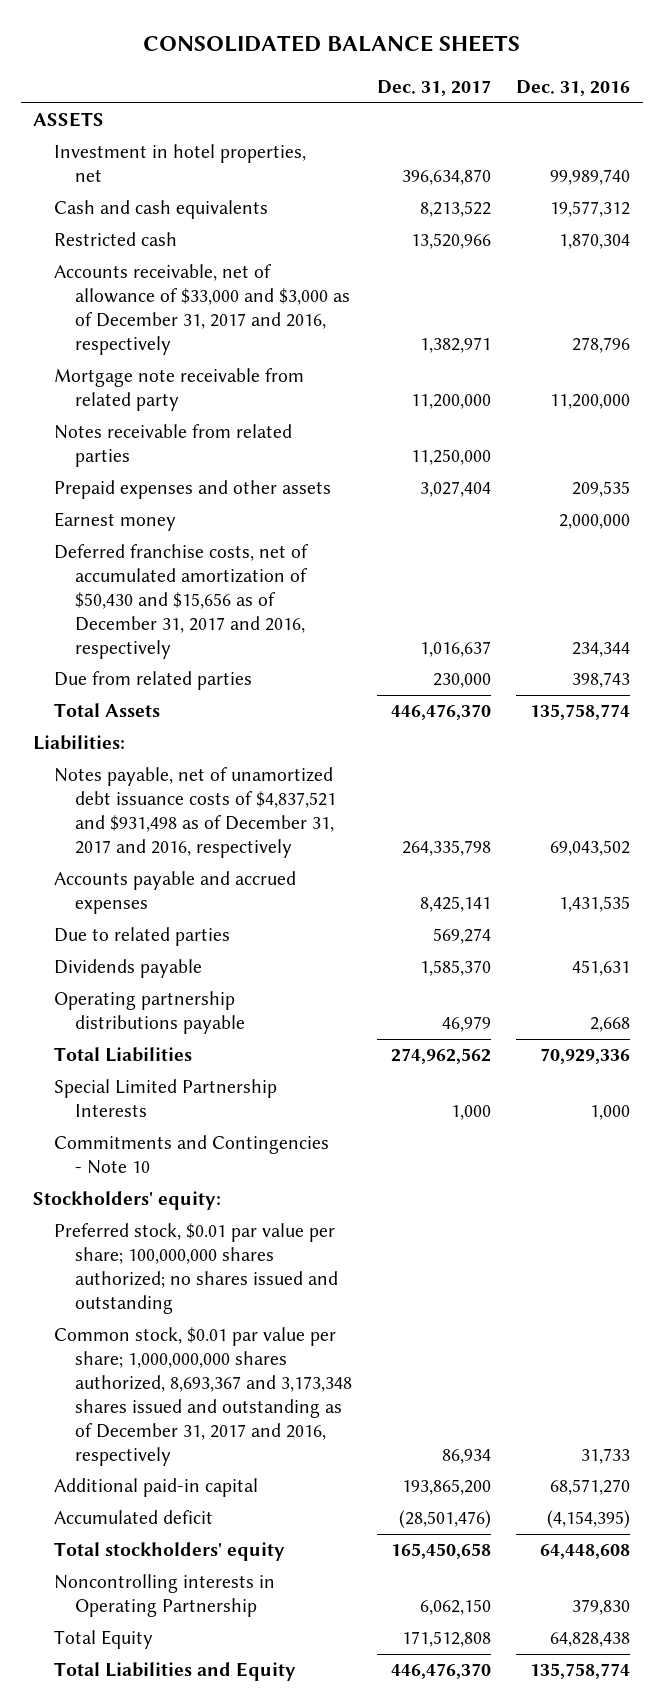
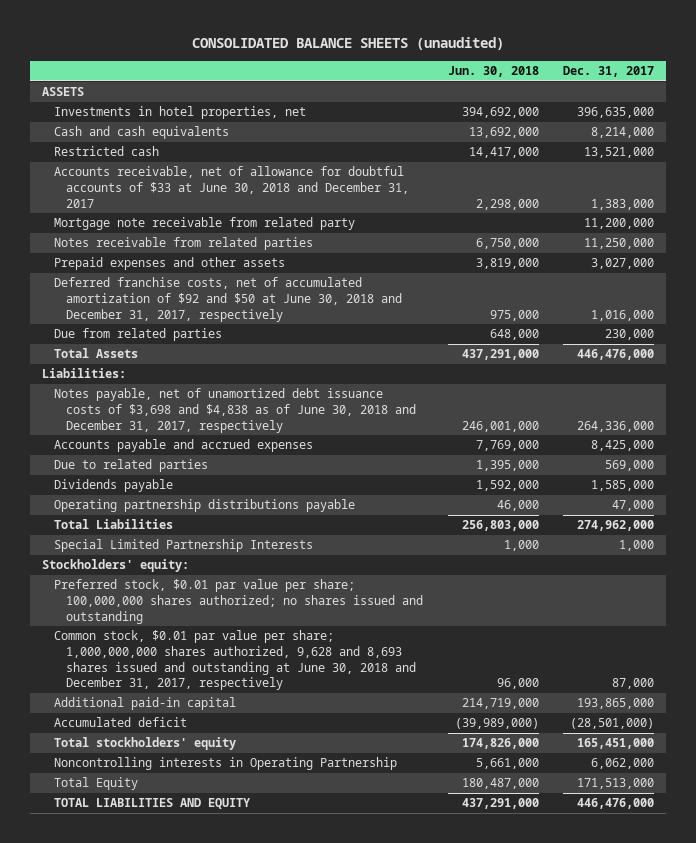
[142,35,520,53] CONSOLIDATED BALANCE SHEETS -> [192,37,505,51] CONSOLIDATED BALANCE SHEETS (unaudited)
[516,80,631,97] Dec. 31, 2016 -> none
none -> [447,65,539,77] Jun. 30, 2018
[53,144,306,183] Investment in hotel properties, net -> [53,106,306,120] Investments in hotel properties, net
[402,169,492,186] 396,634,870 -> [577,107,655,119] 396,635,000
[420,201,492,218] 8,213,522 -> [591,127,655,139] 8,214,000
[411,233,492,250] 13,520,966 -> [584,147,655,159] 13,521,000
[53,264,350,355] Accounts receivable, net of allowance of $33,000 and $3,000 as of December 31, 2017 and 2016, respectively -> [53,166,410,208] Accounts receivable, net of allowance for doubtful accounts of $33 at June 30, 2018 and December 31, 2017
[420,336,492,353] 1,382,971 -> [591,198,655,210] 1,383,000
[53,512,176,532] Earnest money -> none
[420,481,492,498] 3,027,404 -> [591,258,655,270] 3,027,000
[53,544,309,659] Deferred franchise costs, net of accumulated amortization of $50,430 and $15,656 as of December 31, 2017 and 2016, respectively -> [53,277,403,322] Deferred franchise costs, net of accumulated amortization of $92 and $50 at June 30, 2018 and December 31, 2017, respectively
[420,640,492,657] 1,016,637 -> [591,309,655,321] 1,016,000
[391,704,492,721] 446,476,370 -> [577,349,655,361] 446,476,000
[53,767,336,858] Notes payable, net of unamortized debt issuance costs of $4,837,521 and $931,498 as of December 31, 2017 and 2016, respectively -> [53,388,417,433] Notes payable, net of unamortized debt issuance costs of $3,698 and $4,838 as of June 30, 2018 and December 31, 2017, respectively
[402,839,492,856] 264,335,798 -> [577,420,655,432] 264,336,000
[420,896,492,913] 8,425,141 -> [591,440,655,452] 8,425,000
[433,928,492,945] 569,274 -> [605,460,655,472] 569,000
[420,960,492,977] 1,585,370 -> [591,480,655,492] 1,585,000
[442,1016,492,1033] 46,979 -> [612,500,655,512] 47,000
[391,1048,492,1065] 274,962,562 -> [577,520,655,532] 274,962,000
[53,1135,329,1175] Commitments and Contingencies - Note 10 -> none
[53,1327,352,1466] Common stock, $0.01 par value per share; 1,000,000,000 shares authorized, 8,693,367 and 3,173,348 shares issued and outstanding as of December 31, 2017 and 2016, respectively -> [53,630,417,691] Common stock, $0.01 par value per share; 1,000,000,000 shares authorized, 9,628 and 8,693 shares issued and outstanding at June 30, 2018 and December 31, 2017, respectively
[442,1448,492,1464] 86,934 -> [612,678,655,690] 87,000
[402,1479,492,1496] 193,865,200 -> [577,698,655,710] 193,865,000
[399,1510,492,1529] (28,501,476) -> [570,718,655,730] (28,501,000)
[391,1543,492,1560] 165,450,658 -> [577,738,655,750] 165,451,000
[420,1599,492,1616] 6,062,150 -> [591,758,655,770] 6,062,000
[402,1631,492,1648] 171,512,808 -> [577,778,655,790] 171,513,000
[53,1662,296,1682] Total Liabilities and Equity -> [53,798,250,810] TOTAL LIABILITIES AND EQUITY
[391,1663,492,1680] 446,476,370 -> [577,798,655,810] 446,476,000

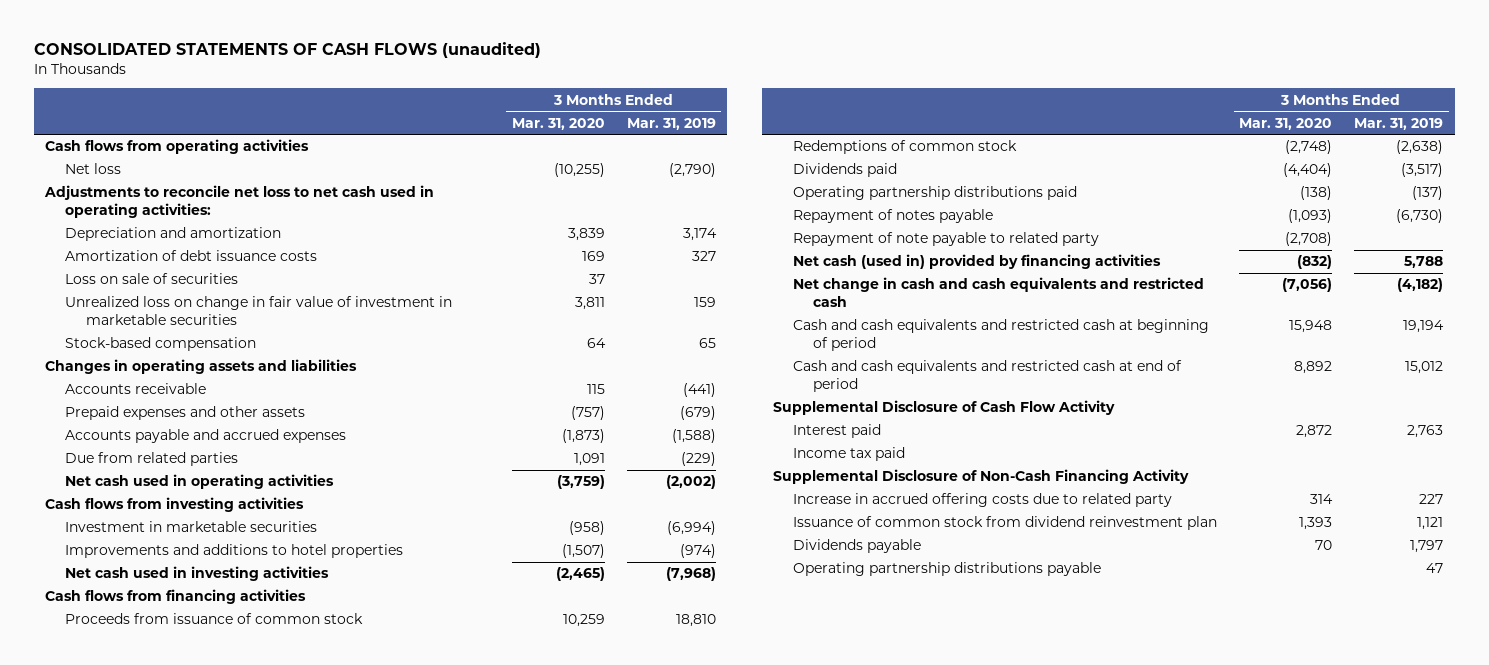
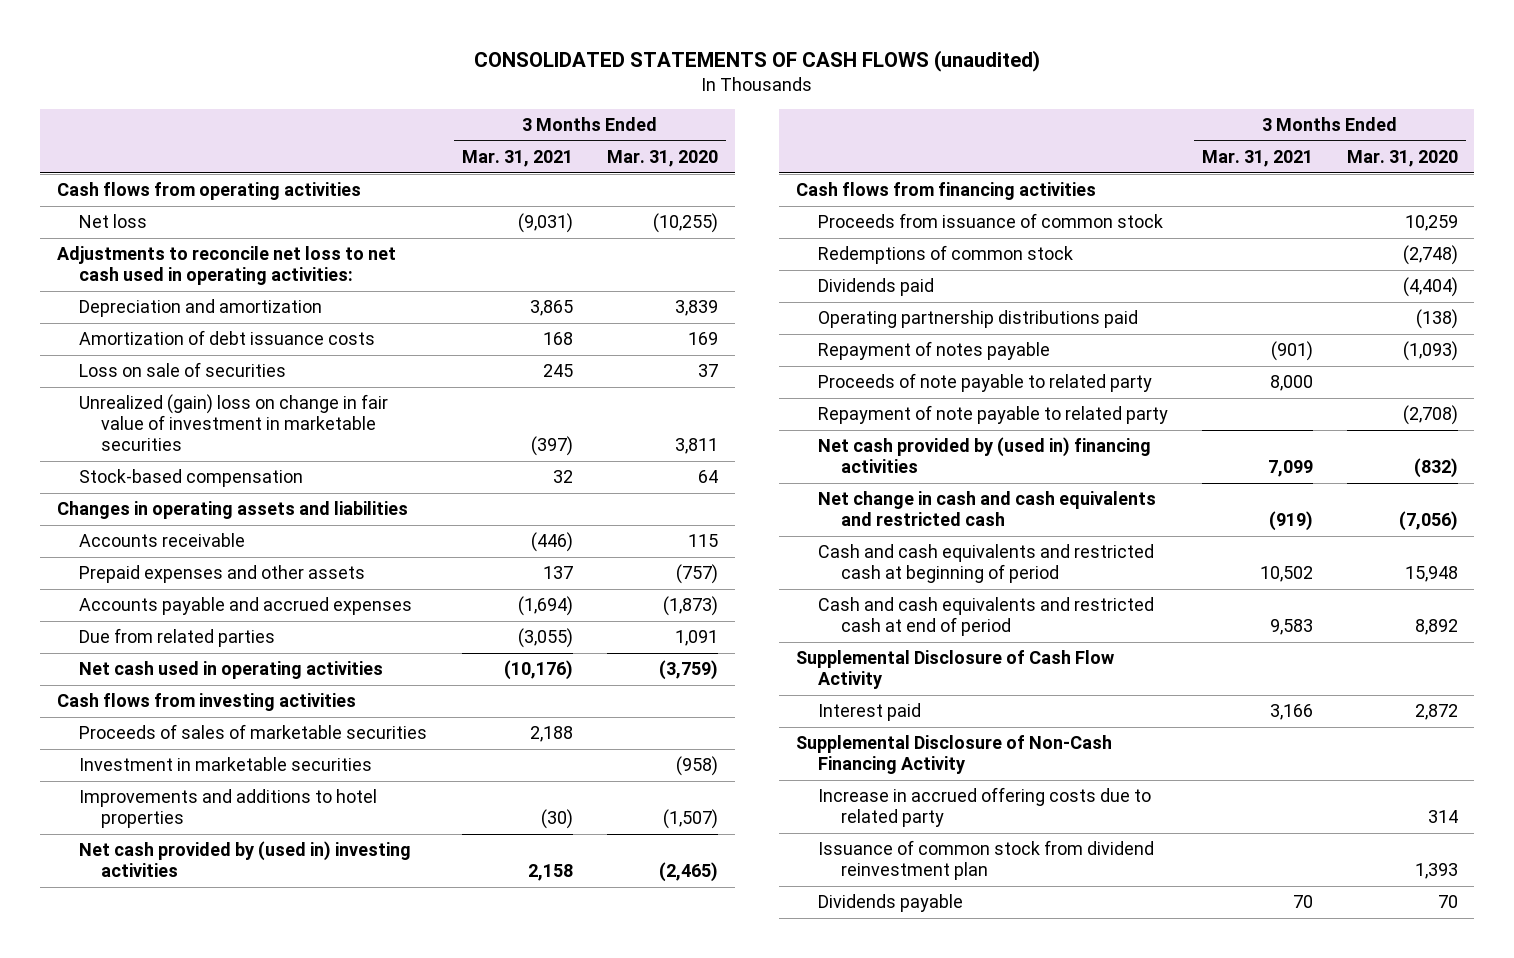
[626,117,716,130] Mar. 31, 2019 -> none
none -> [462,150,574,168] Mar. 31, 2021
[65,296,453,326] Unrealized loss on change in fair value of investment in marketable securities -> [78,394,388,452] Unrealized (gain) loss on change in fair value of investment in marketable securities
none -> [78,724,427,740] Proceeds of sales of marketable securities
[65,566,330,582] Net cash used in investing activities -> [78,841,411,878] Net cash provided by (used in) investing activities
none -> [818,373,1153,393] Proceeds of note payable to related party
[793,254,1162,270] Net cash (used in) provided by financing activities -> [818,437,1152,474] Net cash provided by (used in) financing activities
[793,447,906,462] Income tax paid -> none
[793,562,1102,577] Operating partnership distributions payable -> none

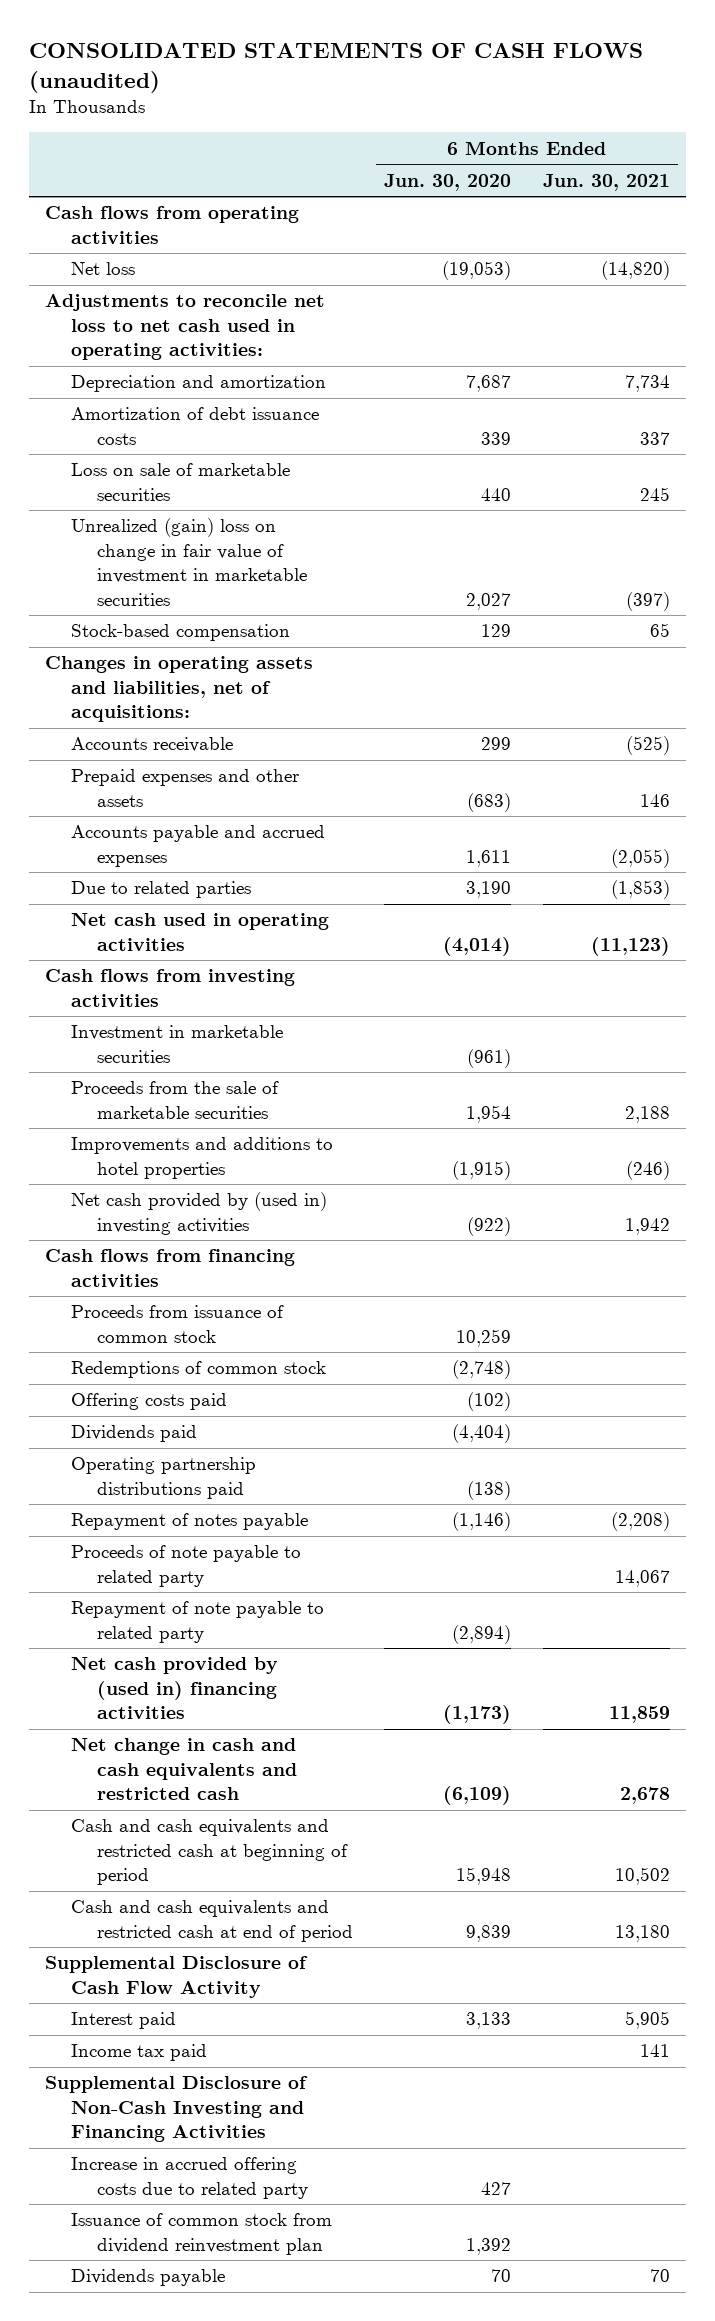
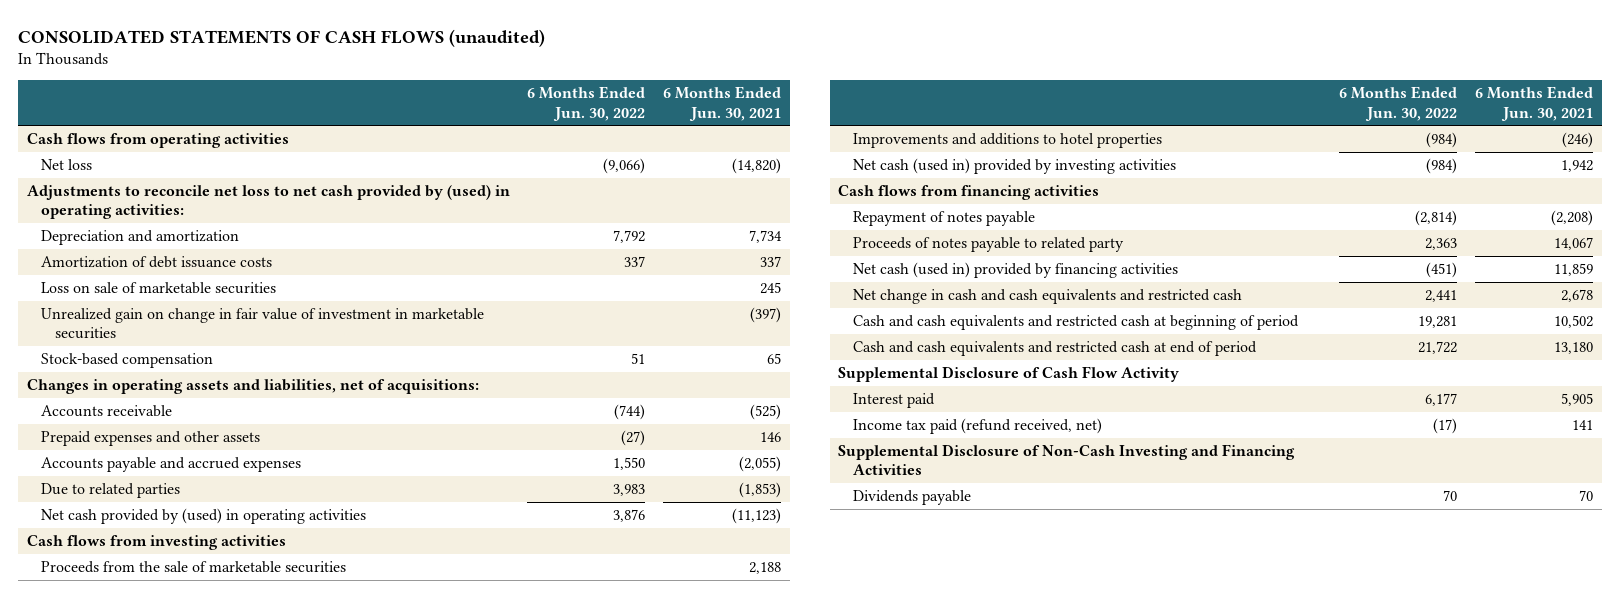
[384,173,512,191] Jun. 30, 2020 -> none
none -> [527,86,646,121] 6 Months Ended Jun. 30, 2022
[44,294,325,361] Adjustments to reconcile net loss to net cash used in operating activities: -> [26,185,510,220] Adjustments to reconcile net loss to net cash provided by (used) in operating activities:
[70,518,307,606] Unrealized (gain) loss on change in fair value of investment in marketable securities -> [40,308,484,340] Unrealized gain on change in fair value of investment in marketable securities
[70,913,329,951] Net cash used in operating activities -> [40,508,366,525] Net cash provided by (used) in operating activities
[70,1025,283,1063] Investment in marketable securities -> none
[70,1192,327,1235] Net cash provided by (used in) investing activities -> [852,158,1176,175] Net cash (used in) provided by investing activities
[70,1305,284,1343] Proceeds from issuance of common stock -> none
[70,1361,326,1379] Redemptions of common stock -> none
[70,1393,227,1411] Offering costs paid -> none
[70,1425,197,1443] Dividends paid -> none
[70,1457,256,1499] Operating partnership distributions paid -> none
[70,1601,324,1643] Repayment of note payable to related party -> none
[70,1545,301,1587] Proceeds of note payable to related party -> [852,237,1124,253] Proceeds of notes payable to related party
[70,1657,278,1720] Net cash provided by (used in) financing activities -> [852,262,1178,279] Net cash (used in) provided by financing activities
[70,2044,207,2062] Income tax paid -> [852,418,1102,435] Income tax paid (refund received, net)
[70,2157,308,2199] Increase in accrued offering costs due to related party -> none
[70,2213,332,2255] Issuance of common stock from dividend reinvestment plan -> none

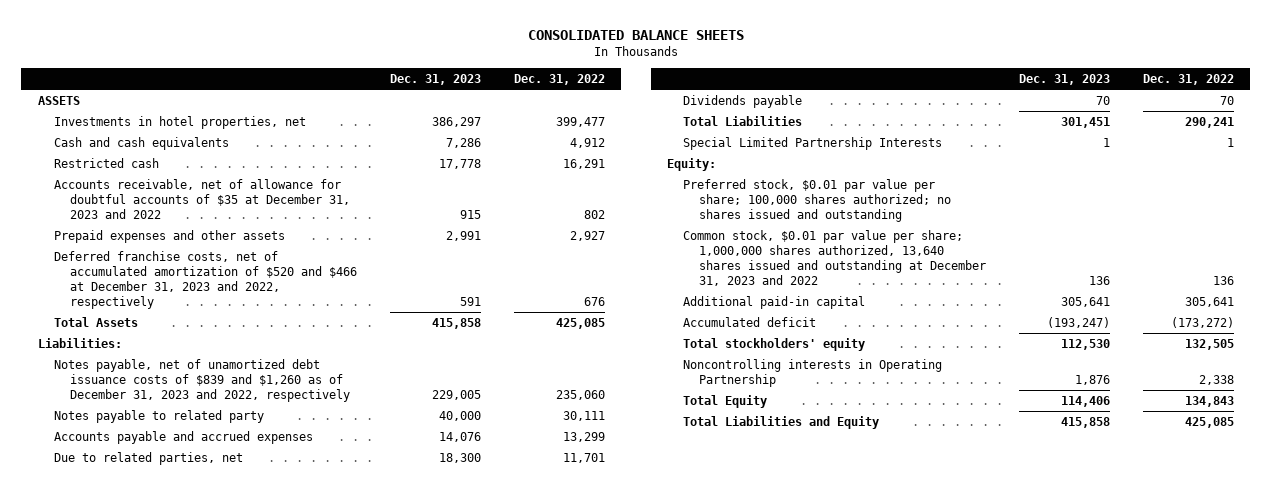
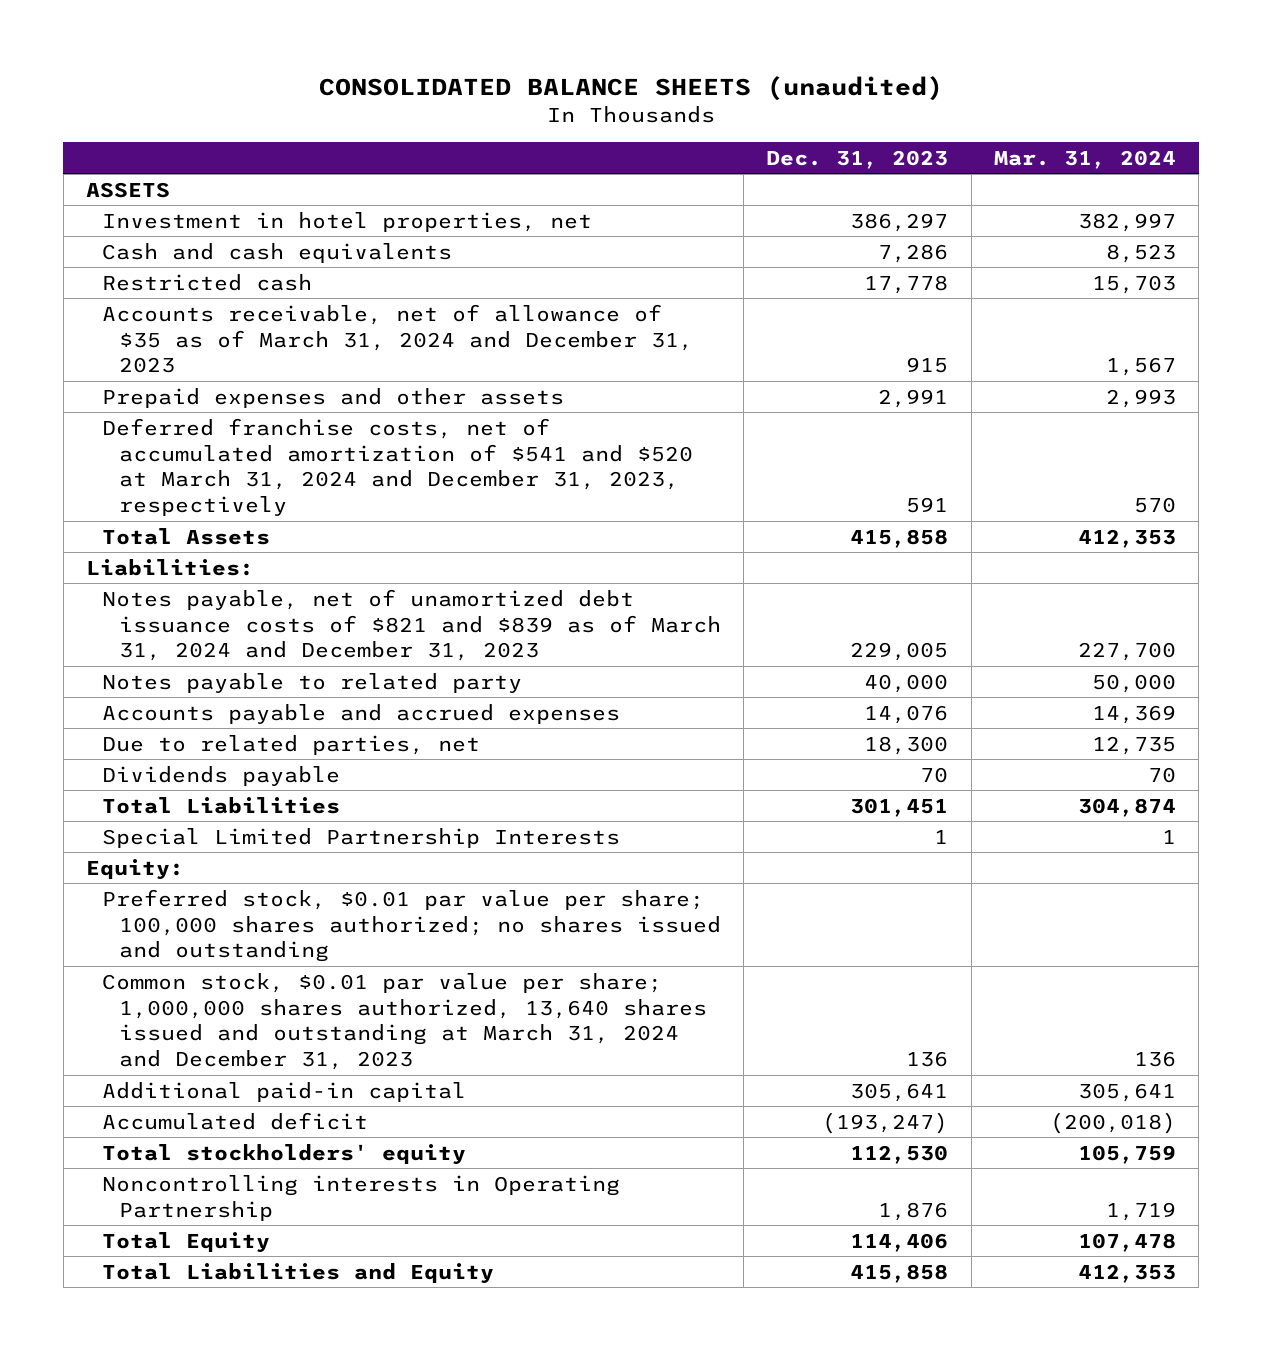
[527,29,744,40] CONSOLIDATED BALANCE SHEETS -> [318,75,943,101] CONSOLIDATED BALANCE SHEETS (unaudited)
[513,73,605,85] Dec. 31, 2022 -> none
none -> [993,149,1176,169] Mar. 31, 2024
[53,116,306,130] Investments in hotel properties, net -> [102,211,593,232] Investment in hotel properties, net
[53,179,351,220] Accounts receivable, net of allowance for doubtful accounts of $35 at December 31, 2023 and 2022 -> [102,303,693,374] Accounts receivable, net of allowance of $35 as of March 31, 2024 and December 31, 2023
[53,251,358,310] Deferred franchise costs, net of accumulated amortization of $520 and $466 at December 31, 2023 and 2022, respectively -> [102,417,693,517] Deferred franchise costs, net of accumulated amortization of $541 and $520 at March 31, 2024 and December 31, 2023, respectively
[53,359,351,403] Notes payable, net of unamortized debt issuance costs of $839 and $1,260 as of December 31, 2023 and 2022, respectively -> [102,588,721,662] Notes payable, net of unamortized debt issuance costs of $821 and $839 as of March 31, 2024 and December 31, 2023
[683,230,987,287] Common stock, $0.01 par value per share; 1,000,000 shares authorized, 13,640 shares issued and outstanding at December 31, 2023 and 2022 -> [102,972,707,1071] Common stock, $0.01 par value per share; 1,000,000 shares authorized, 13,640 shares issued and outstanding at March 31, 2024 and December 31, 2023

